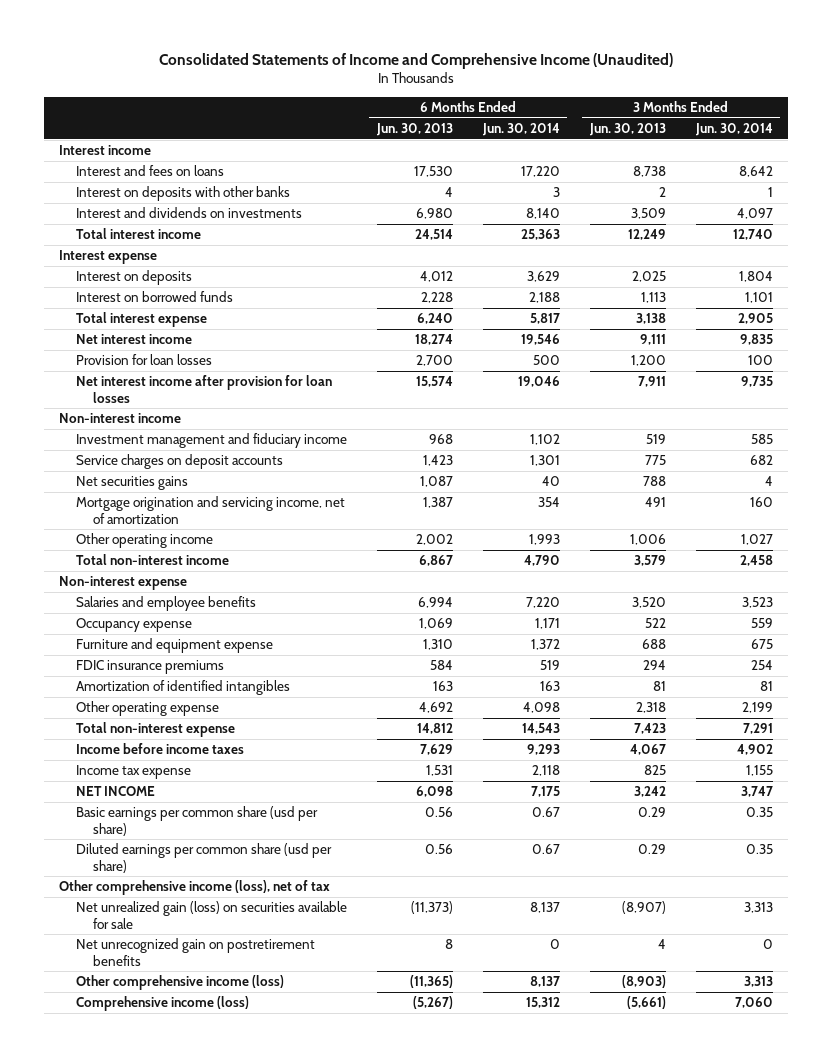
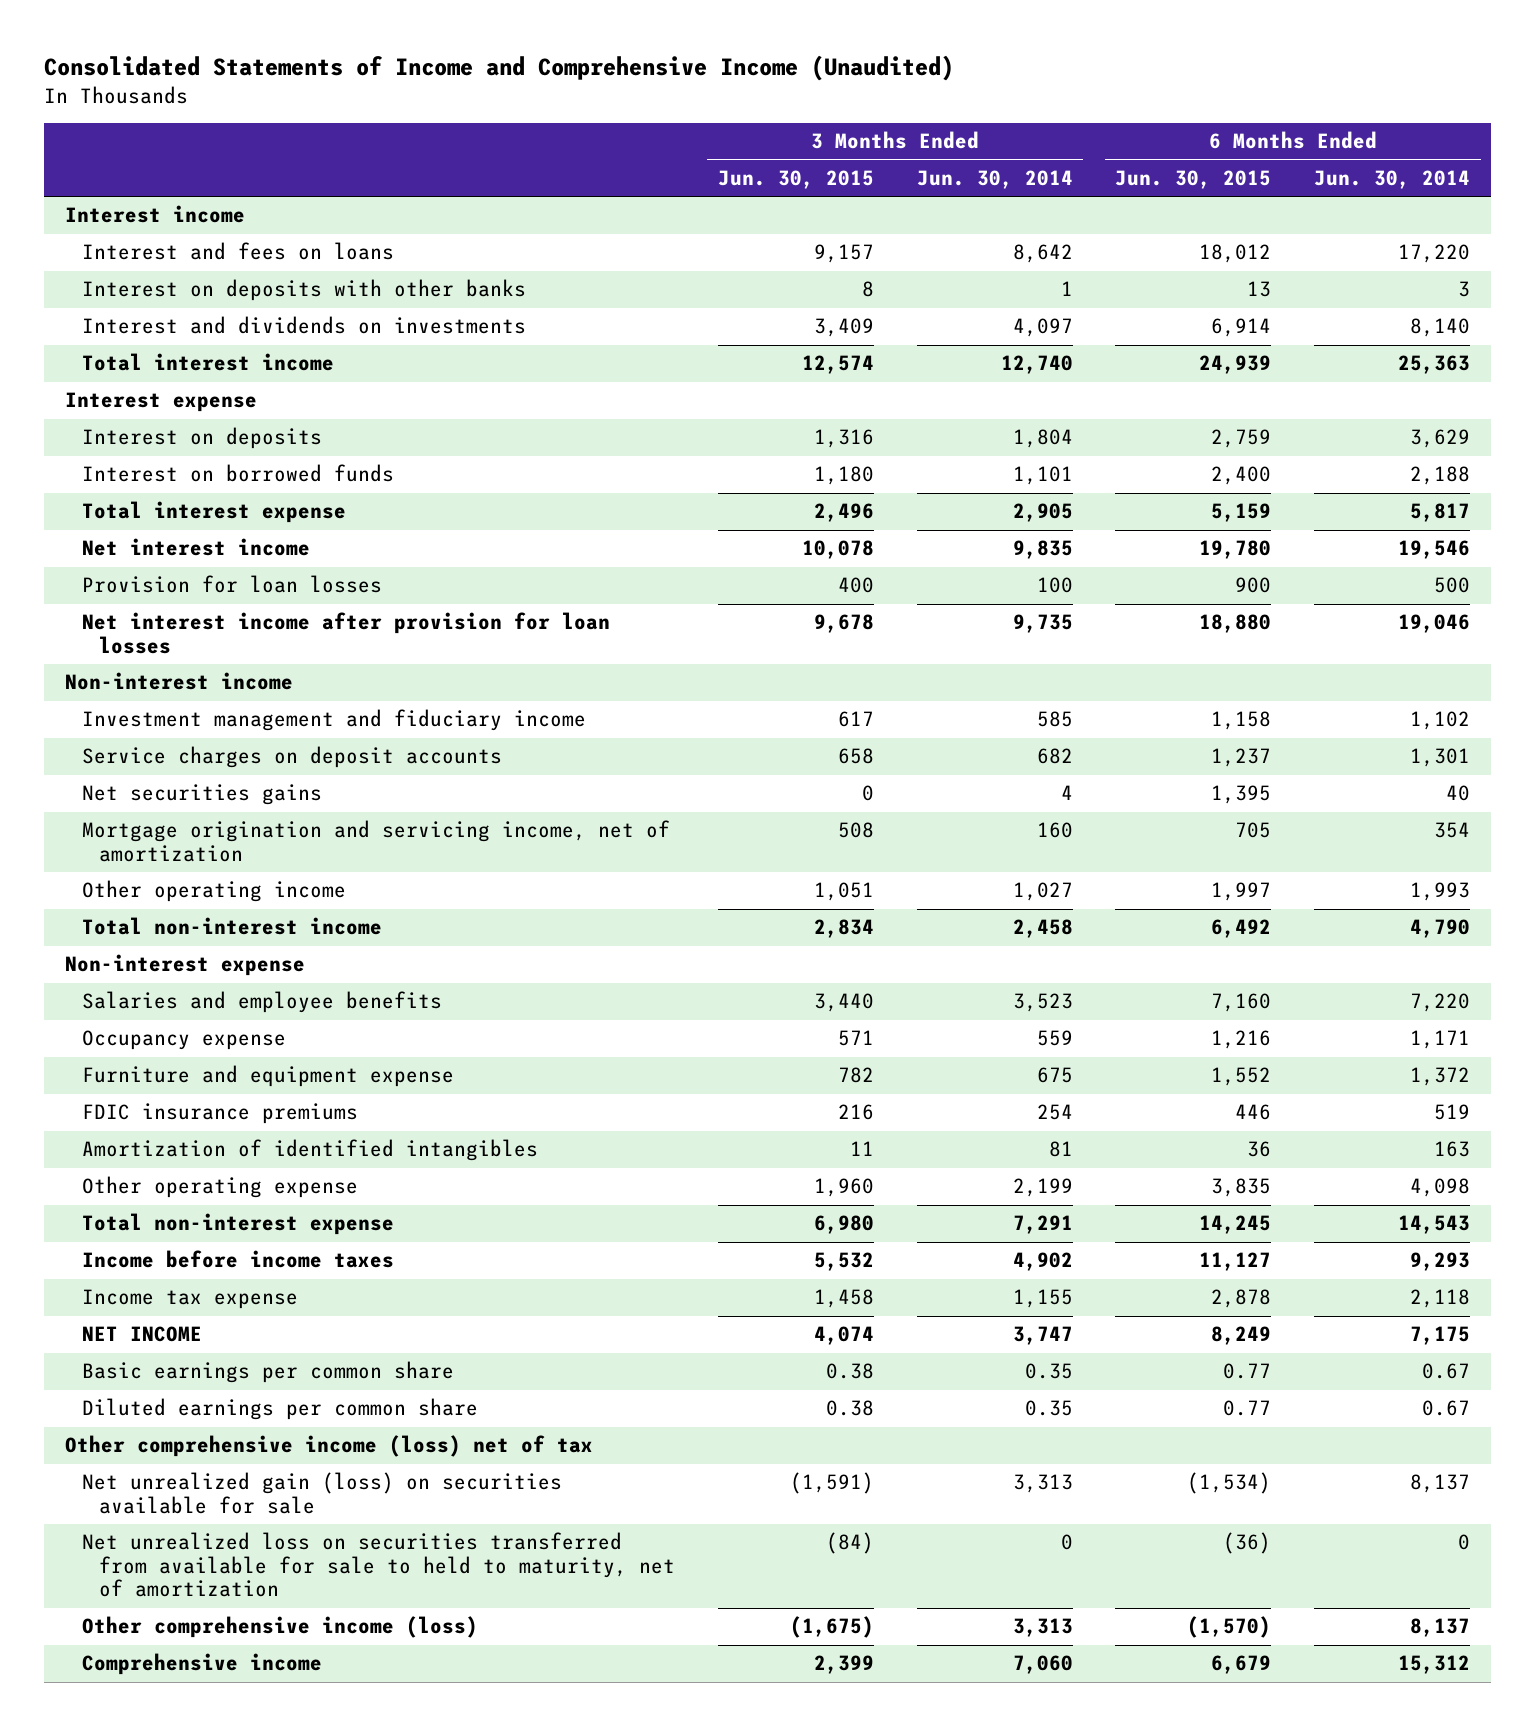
[375,122,453,136] Jun. 30, 2013 -> none
[588,122,666,136] Jun. 30, 2013 -> none
none -> [717,169,874,189] Jun. 30, 2015
none -> [1115,169,1272,189] Jun. 30, 2015
[75,806,318,836] Basic earnings per common share (usd per share) -> [82,1361,455,1384] Basic earnings per common share
[75,843,332,873] Diluted earnings per common share (usd per share) -> [82,1398,479,1421] Diluted earnings per common share
[58,880,330,896] Other comprehensive income (loss), net of tax -> [64,1435,593,1458] Other comprehensive income (loss) net of tax
[75,938,315,966] Net unrecognized gain on postretirement benefits -> none
none -> [82,1532,676,1598] Net unrealized loss on securities transferred from available for sale to held to maturity, net of amortization
[75,996,249,1012] Comprehensive income (loss) -> [82,1653,323,1676] Comprehensive income

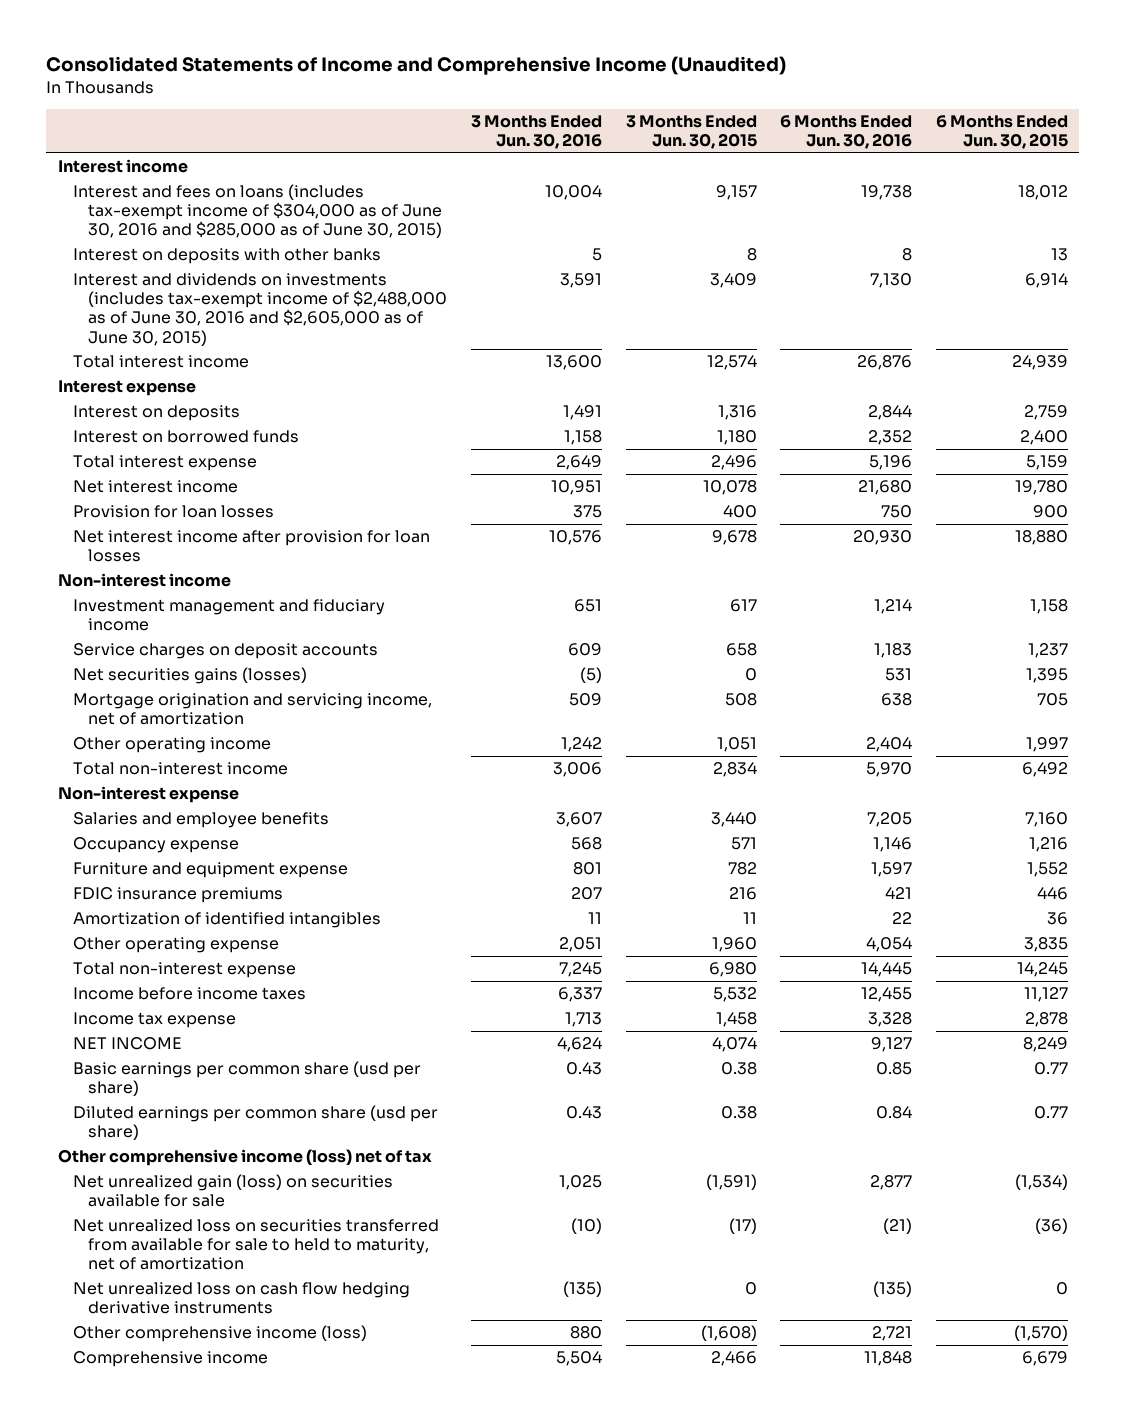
[916,169,1073,189] Jun. 30, 2014 -> none
[1313,169,1470,189] Jun. 30, 2014 -> none
none -> [471,114,603,149] 3 Months Ended Jun. 30, 2016
none -> [780,114,913,149] 6 Months Ended Jun. 30, 2016
[82,242,395,261] Interest and fees on loans -> [73,184,443,239] Interest and fees on loans (includes tax-exempt income of $304,000 as of June 30, 2016 and $285,000 as of June 30, 2015)
[82,316,527,335] Interest and dividends on investments -> [73,273,448,346] Interest and dividends on investments (includes tax-exempt income of $2,488,000 as of June 30, 2016 and $2,605,000 as of June 30, 2015)
[82,784,323,806] Net securities gains -> [73,667,308,685] Net securities gains (losses)
[82,1361,455,1384] Basic earnings per common share -> [73,1061,422,1097] Basic earnings per common share (usd per share)
[82,1398,479,1421] Diluted earnings per common share -> [73,1105,439,1141] Diluted earnings per common share (usd per share)
[825,1532,874,1555] (84) -> [728,1218,757,1235] (17)
none -> [73,1282,411,1315] Net unrealized loss on cash flow hedging derivative instruments
[789,1616,874,1639] (1,675) -> [700,1325,757,1342] (1,608)
[813,1655,874,1675] 2,399 -> [710,1351,757,1367] 2,466

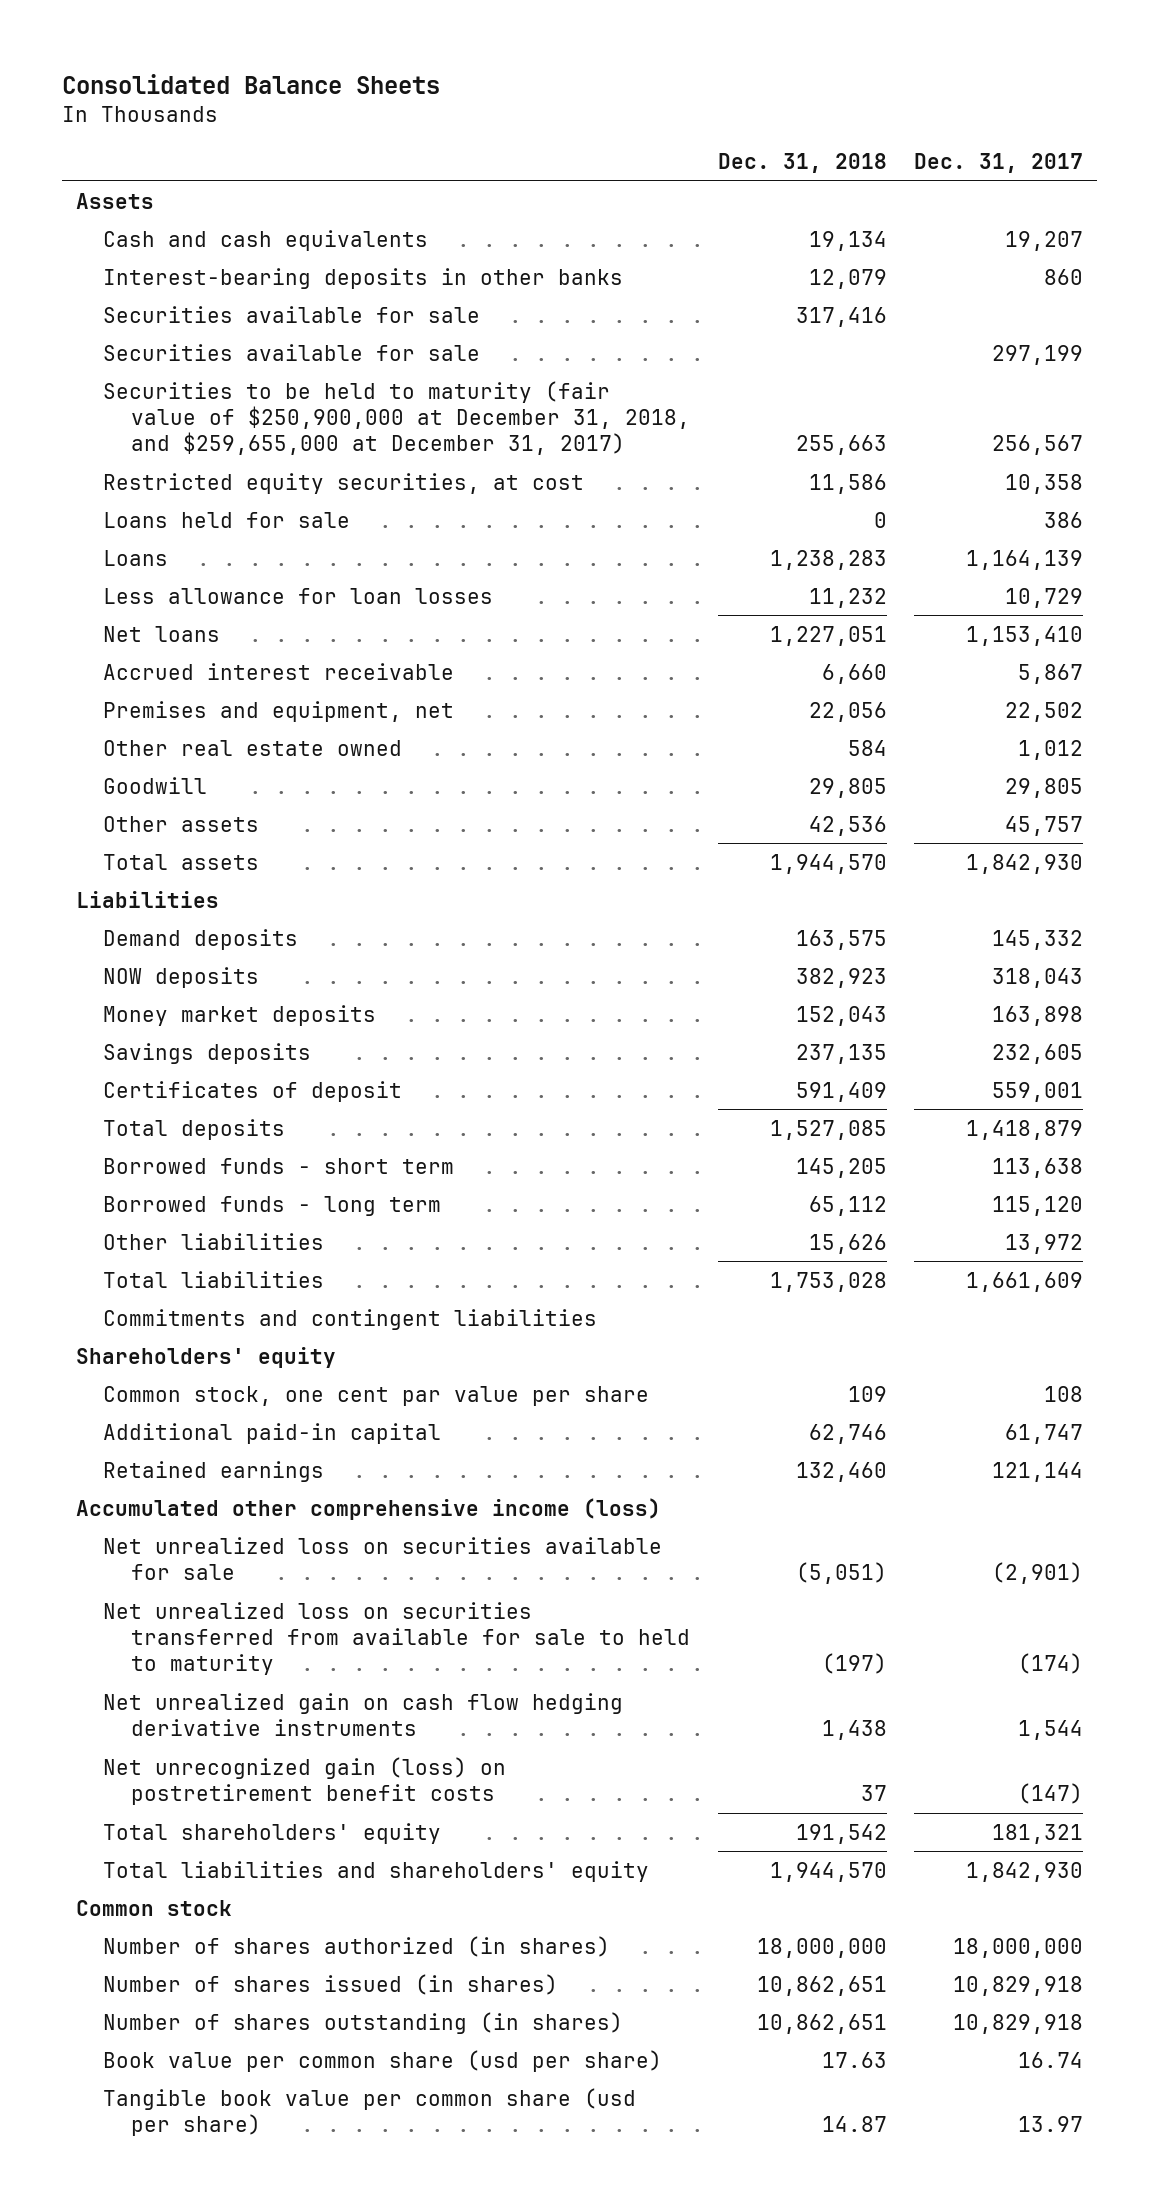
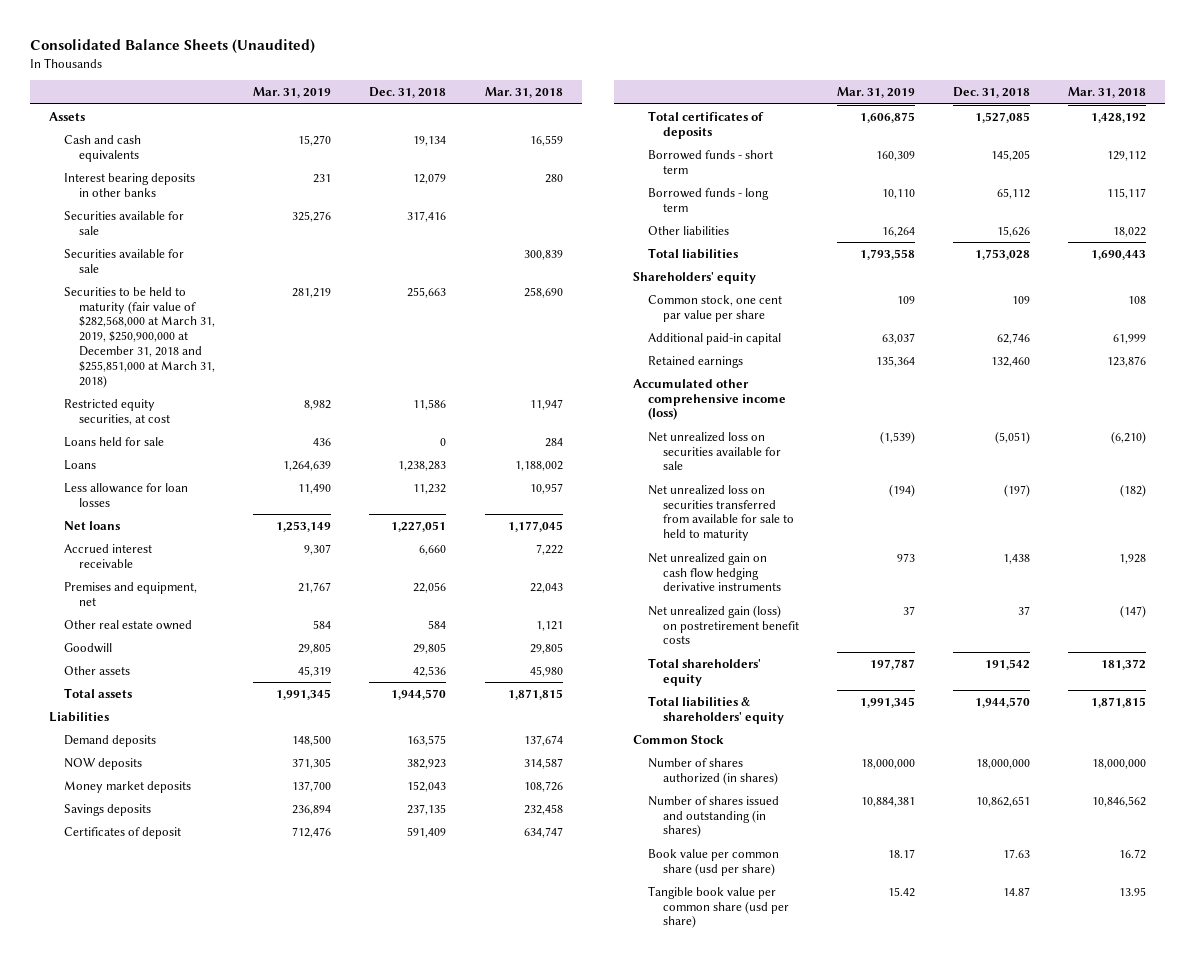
[62,74,441,95] Consolidated Balance Sheets -> [30,39,316,55] Consolidated Balance Sheets (Unaudited)
[914,152,1084,173] Dec. 31, 2017 -> none
none -> [253,87,332,99] Mar. 31, 2019
none -> [484,87,563,99] Mar. 31, 2018
[103,267,624,289] Interest-bearing deposits in other banks -> [64,172,196,197] Interest bearing deposits in other banks
[103,380,690,455] Securities to be held to maturity (fair value of $250,900,000 at December 31, 2018, and $259,655,000 at December 31, 2017) -> [64,286,215,388] Securities to be held to maturity (fair value of $282,568,000 at March 31, 2019, $250,900,000 at December 31, 2018 and $255,851,000 at March 31, 2018)
[103,1118,286,1140] Total deposits -> [647,110,764,139] Total certificates of deposits
[103,1308,598,1330] Commitments and contingent liabilities -> none
[103,1756,507,1805] Net unrecognized gain (loss) on postretirement benefit costs -> [647,604,799,645] Net unrealized gain (loss) on postretirement benefit costs
[103,1860,650,1882] Total liabilities and shareholders' equity -> [647,695,784,724] Total liabilities & shareholders' equity
[76,1899,233,1916] Common stock -> [633,734,725,744] Common Stock
[103,1973,559,1995] Number of shares issued (in shares) -> none
[103,2011,624,2034] Number of shares outstanding (in shares) -> [647,795,779,838] Number of shares issued and outstanding (in shares)

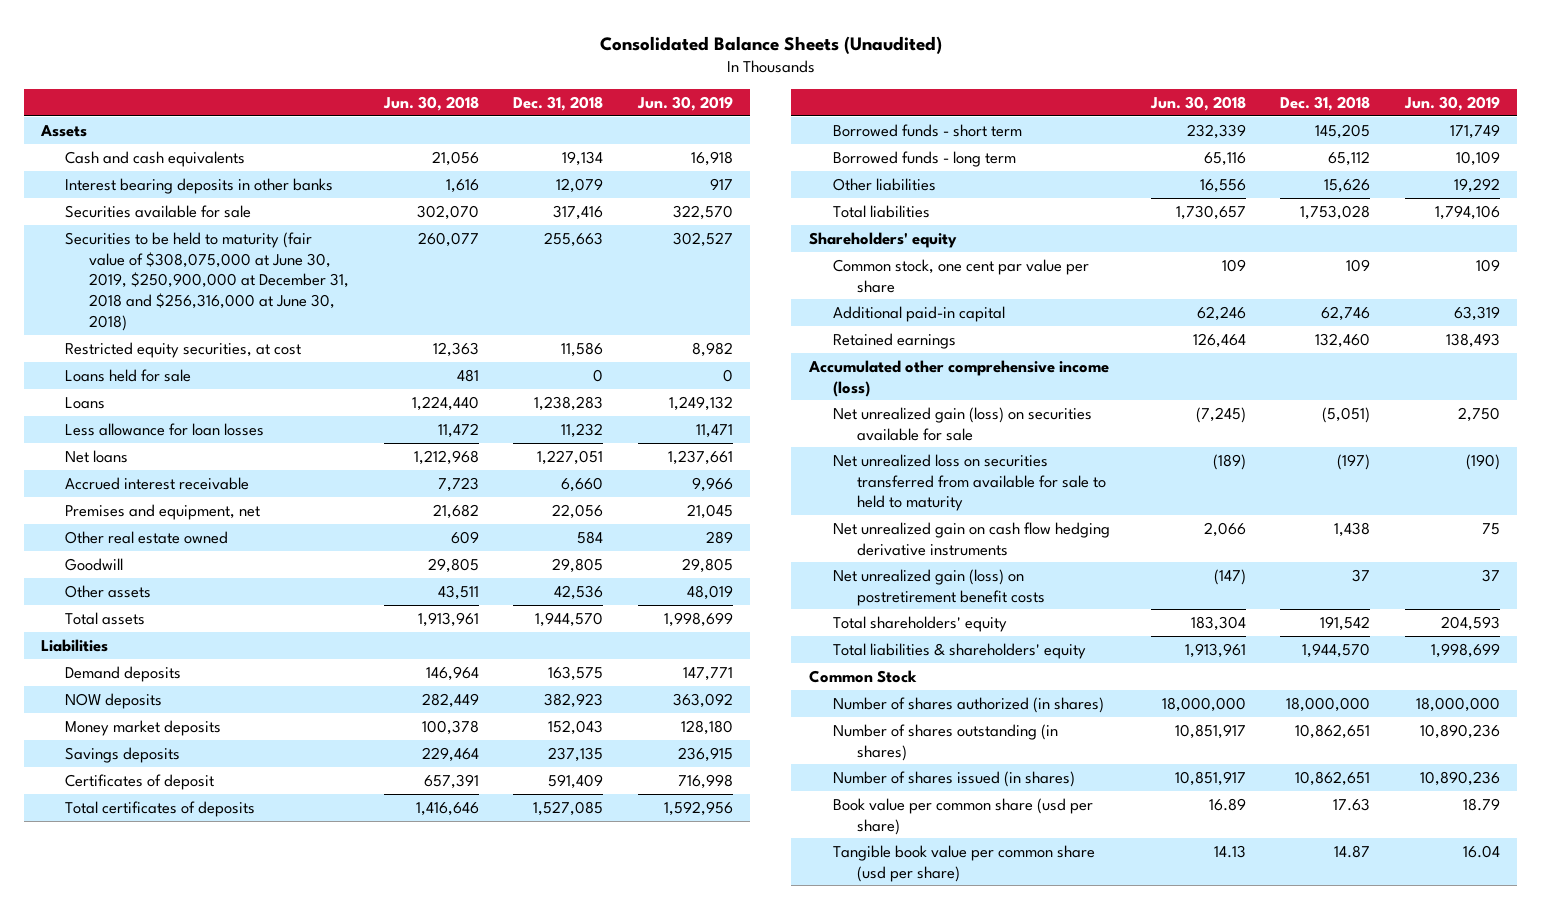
[253,87,332,99] Mar. 31, 2019 -> none
[484,87,563,99] Mar. 31, 2018 -> none
none -> [382,95,479,111] Jun. 30, 2018
none -> [636,95,733,111] Jun. 30, 2019
[64,248,185,273] Securities available for sale -> none
[64,286,215,388] Securities to be held to maturity (fair value of $282,568,000 at March 31, 2019, $250,900,000 at December 31, 2018 and $255,851,000 at March 31, 2018) -> [65,231,350,331] Securities to be held to maturity (fair value of $308,075,000 at June 30, 2019, $250,900,000 at December 31, 2018 and $256,316,000 at June 30, 2018)
[647,431,781,471] Net unrealized loss on securities available for sale -> [832,406,1092,441] Net unrealized gain (loss) on securities available for sale
[647,795,779,838] Number of shares issued and outstanding (in shares) -> [832,723,1058,761] Number of shares outstanding (in shares)
none -> [832,770,1075,787] Number of shares issued (in shares)

